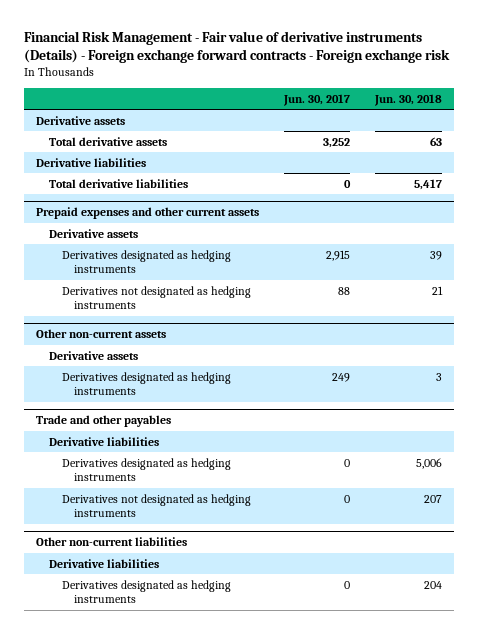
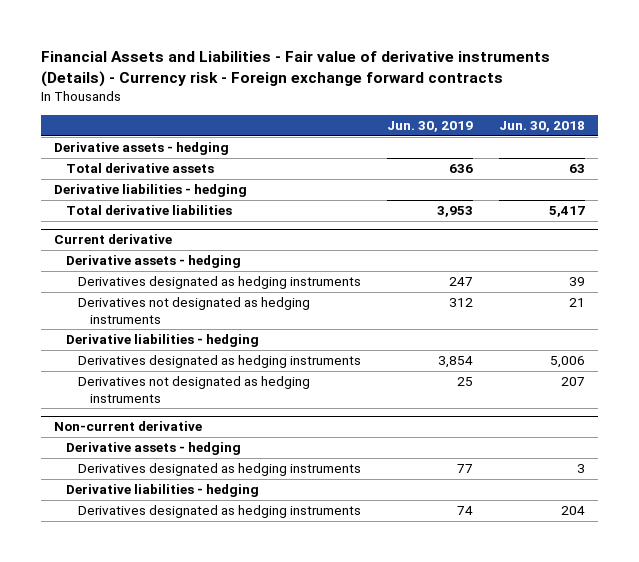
[23,31,450,64] Financial Risk Management - Fair value of derivative instruments (Details) - Foreign exchange forward contracts - Foreign exchange risk -> [41,51,551,88] Financial Assets and Liabilities - Fair value of derivative instruments (Details) - Currency risk - Foreign exchange forward contracts
[283,93,351,106] Jun. 30, 2017 -> none
none -> [386,121,473,133] Jun. 30, 2019
[36,115,126,125] Derivative assets -> [54,142,230,156] Derivative assets - hedging
[36,157,147,167] Derivative liabilities -> [54,184,248,198] Derivative liabilities - hedging
[36,207,260,220] Prepaid expenses and other current assets -> none
none -> [54,234,173,245] Current derivative
[48,228,138,238] Derivative assets -> [65,255,241,269] Derivative assets - hedging
[36,329,167,339] Other non-current assets -> none
[48,350,138,360] Derivative assets -> none
[61,371,231,396] Derivatives designated as hedging instruments -> none
[36,415,172,428] Trade and other payables -> none
[48,436,159,446] Derivative liabilities -> [65,334,259,348] Derivative liabilities - hedging
[36,537,188,547] Other non-current liabilities -> none
none -> [54,421,203,432] Non-current derivative
none -> [65,442,241,456] Derivative assets - hedging
none -> [77,463,361,477] Derivatives designated as hedging instruments
[48,558,159,568] Derivative liabilities -> [65,484,259,498] Derivative liabilities - hedging

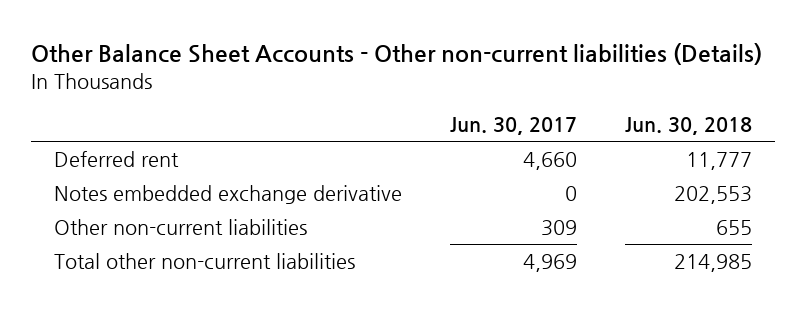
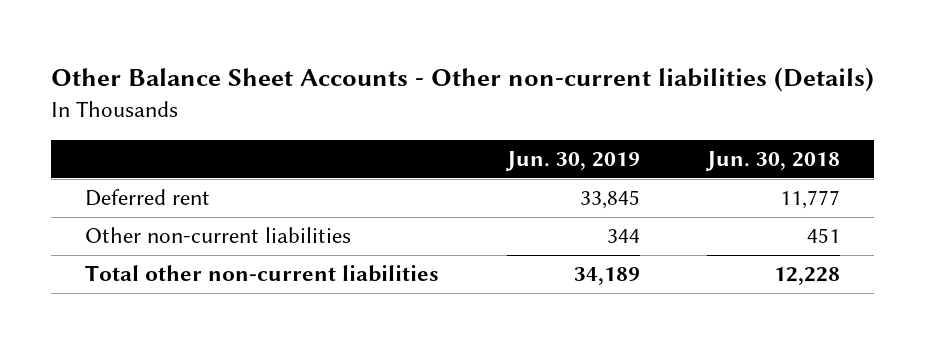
[449,117,577,136] Jun. 30, 2017 -> none
none -> [504,151,640,172] Jun. 30, 2019
[54,184,403,204] Notes embedded exchange derivative -> none
[715,219,752,235] 655 -> [807,228,841,244] 451
[673,253,752,272] 214,985 -> [774,267,841,286] 12,228

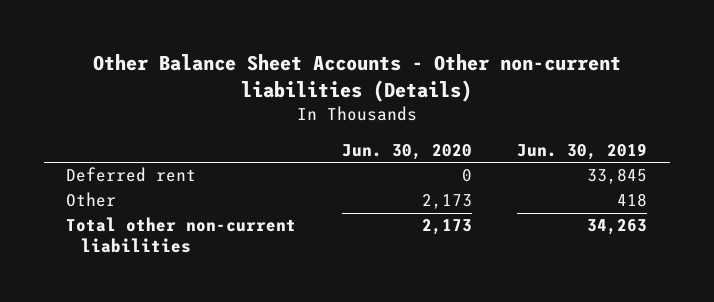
[705,151,841,172] Jun. 30, 2018 -> none
none -> [341,143,472,160] Jun. 30, 2020
[84,227,351,244] Other non-current liabilities -> [66,192,117,208] Other
[606,229,640,244] 344 -> [617,193,648,208] 418
[573,267,640,286] 34,189 -> [587,219,648,236] 34,263

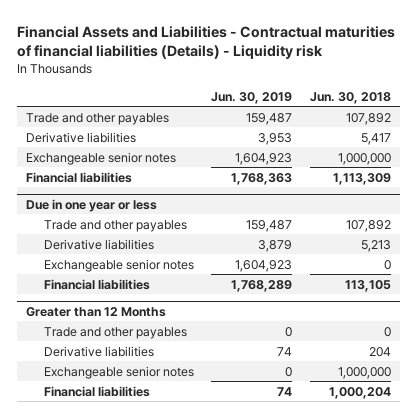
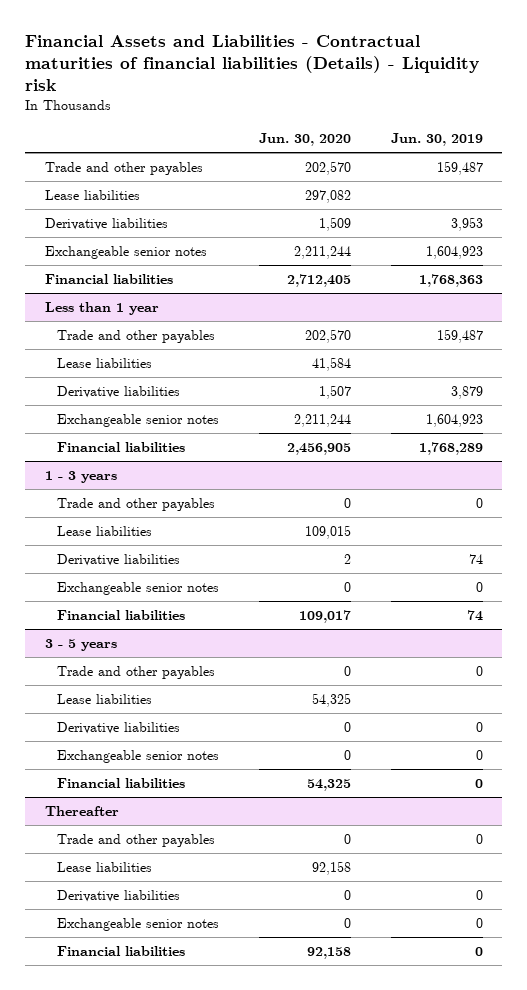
[309,91,391,104] Jun. 30, 2018 -> none
none -> [259,133,352,147] Jun. 30, 2020
none -> [44,189,140,200] Lease liabilities
[25,198,157,212] Due in one year or less -> [44,301,159,315] Less than 1 year
none -> [57,357,153,368] Lease liabilities
[25,306,166,317] Greater than 12 Months -> [44,470,117,483] 1 - 3 years
none -> [57,525,153,536] Lease liabilities
none -> [44,638,117,651] 3 - 5 years
none -> [57,665,216,679] Trade and other payables
none -> [57,693,153,704] Lease liabilities
none -> [57,721,181,734] Derivative liabilities
none -> [57,749,220,763] Exchangeable senior notes
none -> [57,777,186,788] Financial liabilities
none -> [44,805,119,816] Thereafter
none -> [57,833,216,847] Trade and other payables
none -> [57,861,153,872] Lease liabilities
none -> [57,889,181,902] Derivative liabilities
none -> [57,917,220,931] Exchangeable senior notes
none -> [57,945,186,956] Financial liabilities

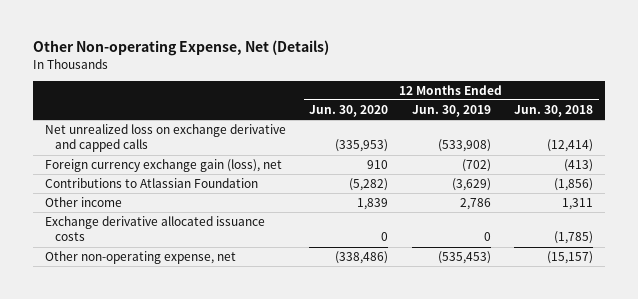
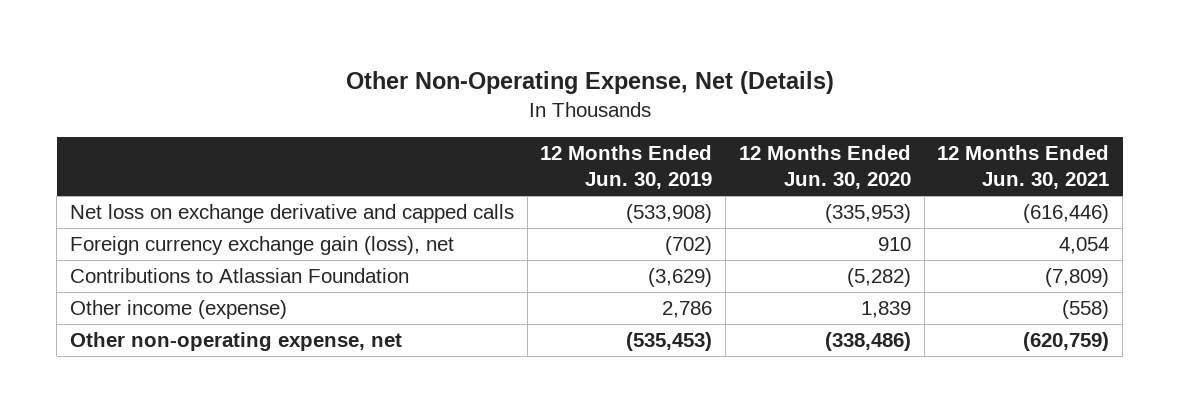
[33,40,330,57] Other Non-operating Expense, Net (Details) -> [345,70,834,94] Other Non-Operating Expense, Net (Details)
[514,104,594,117] Jun. 30, 2018 -> none
none -> [937,145,1110,190] 12 Months Ended Jun. 30, 2021
[45,123,287,153] Net unrealized loss on exchange derivative and capped calls -> [69,204,514,224] Net loss on exchange derivative and capped calls
[45,215,266,242] Exchange derivative allocated issuance costs -> none
[45,196,123,207] Other income -> [69,300,287,320] Other income (expense)

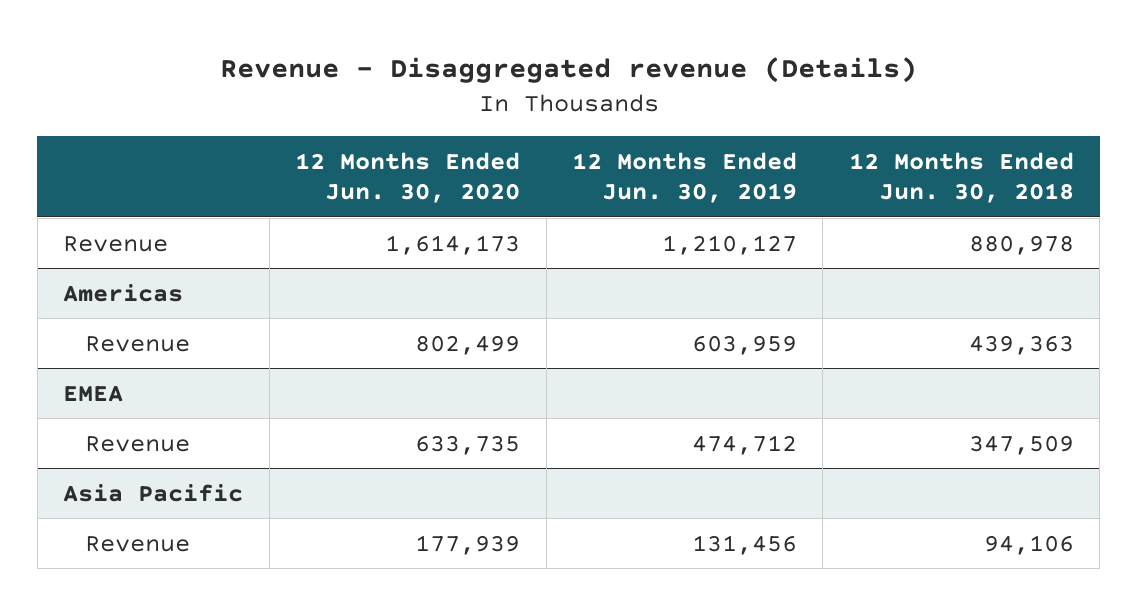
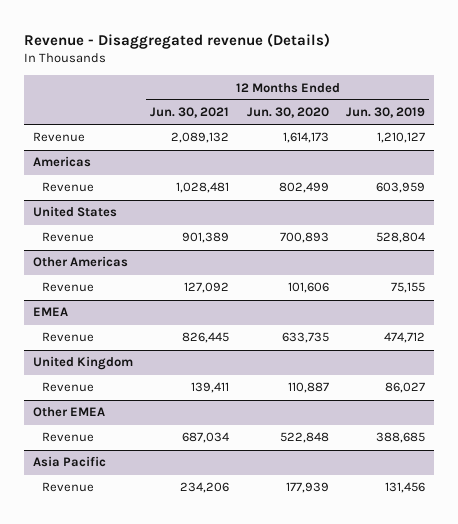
[848,151,1074,204] 12 Months Ended Jun. 30, 2018 -> none
none -> [150,107,230,119] Jun. 30, 2021
none -> [33,206,118,218] United States
none -> [42,232,95,243] Revenue
none -> [33,256,129,268] Other Americas
none -> [42,282,95,293] Revenue
none -> [33,356,134,371] United Kingdom
none -> [42,382,95,393] Revenue
none -> [33,407,106,418] Other EMEA
none -> [42,432,95,443] Revenue

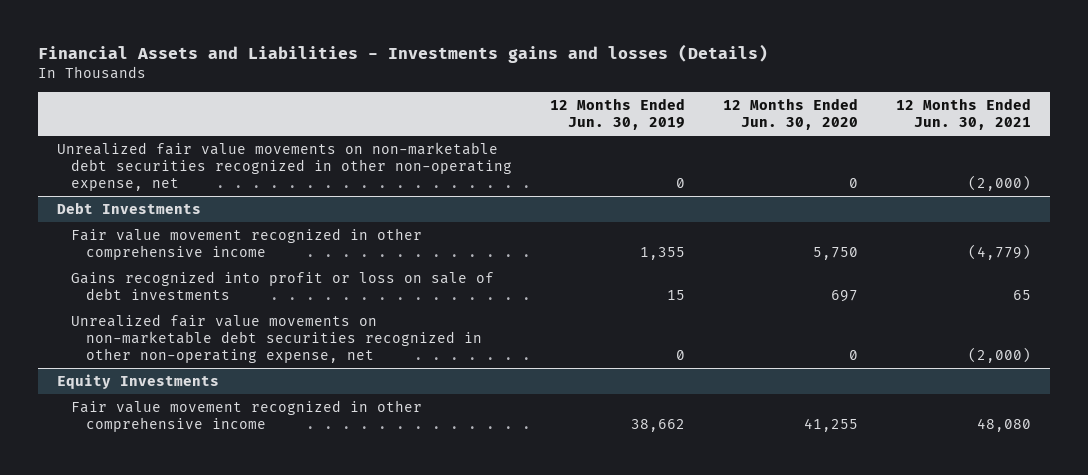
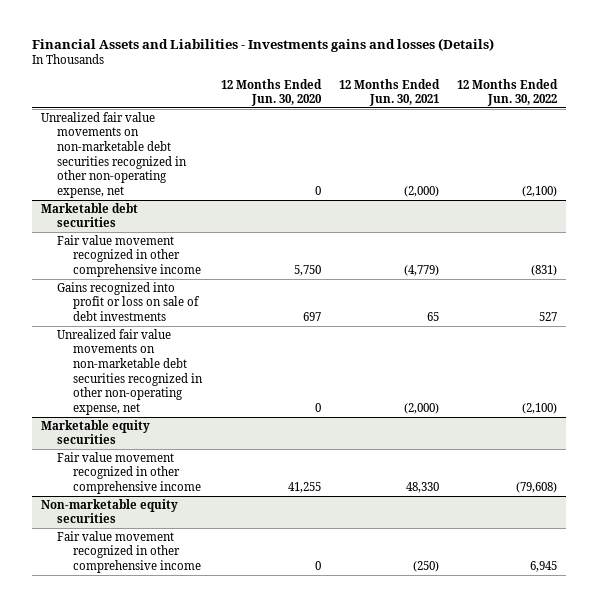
[550,98,686,131] 12 Months Ended Jun. 30, 2019 -> none
none -> [457,78,559,107] 12 Months Ended Jun. 30, 2022
[56,201,201,214] Debt Investments -> [40,202,138,228] Marketable debt securities
[56,373,219,389] Equity Investments -> none
none -> [40,419,150,445] Marketable equity securities
[977,417,1032,432] 48,080 -> [405,482,439,494] 48,330
none -> [40,498,178,524] Non-marketable equity securities
none -> [56,530,202,574] Fair value movement recognized in other comprehensive income

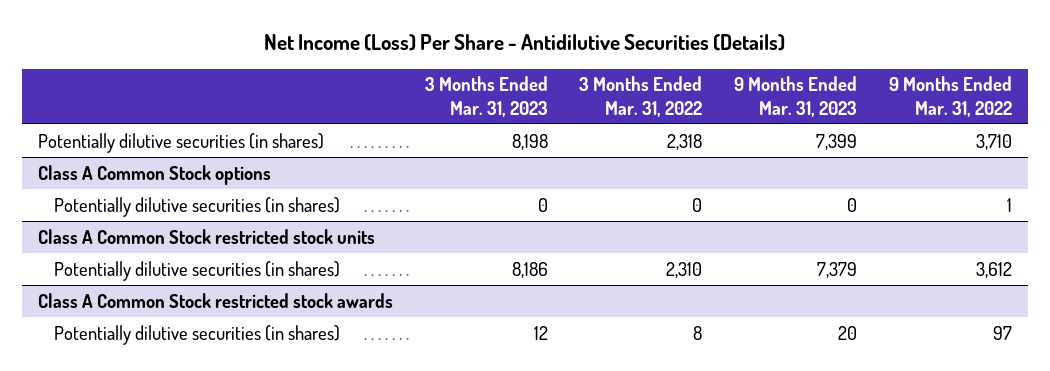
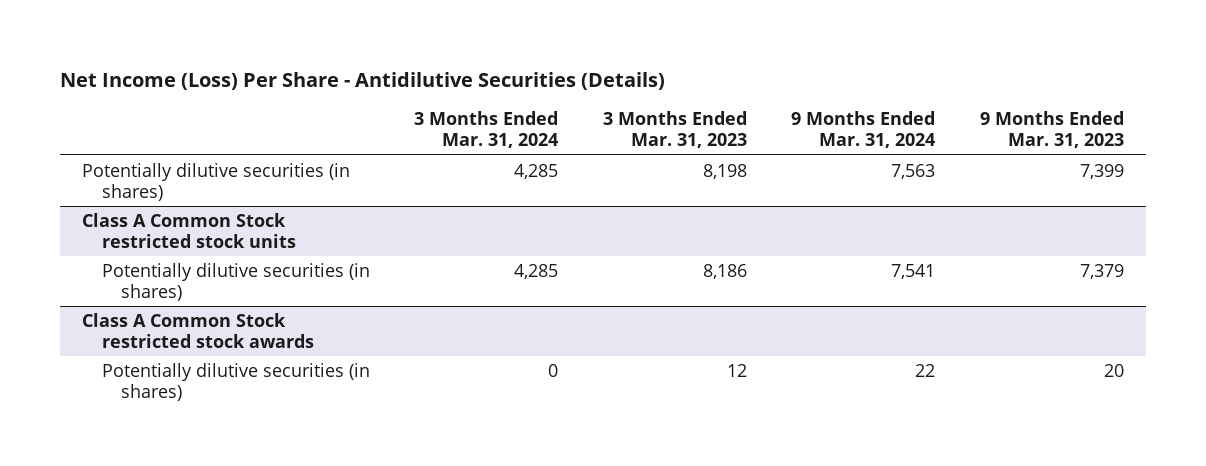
[579,76,703,117] 3 Months Ended Mar. 31, 2022 -> none
[888,76,1012,117] 9 Months Ended Mar. 31, 2022 -> none
none -> [414,111,559,149] 3 Months Ended Mar. 31, 2024
none -> [791,111,936,149] 9 Months Ended Mar. 31, 2024
[37,164,271,185] Class A Common Stock options -> none
[53,196,340,217] Potentially dilutive securities (in shares) -> none

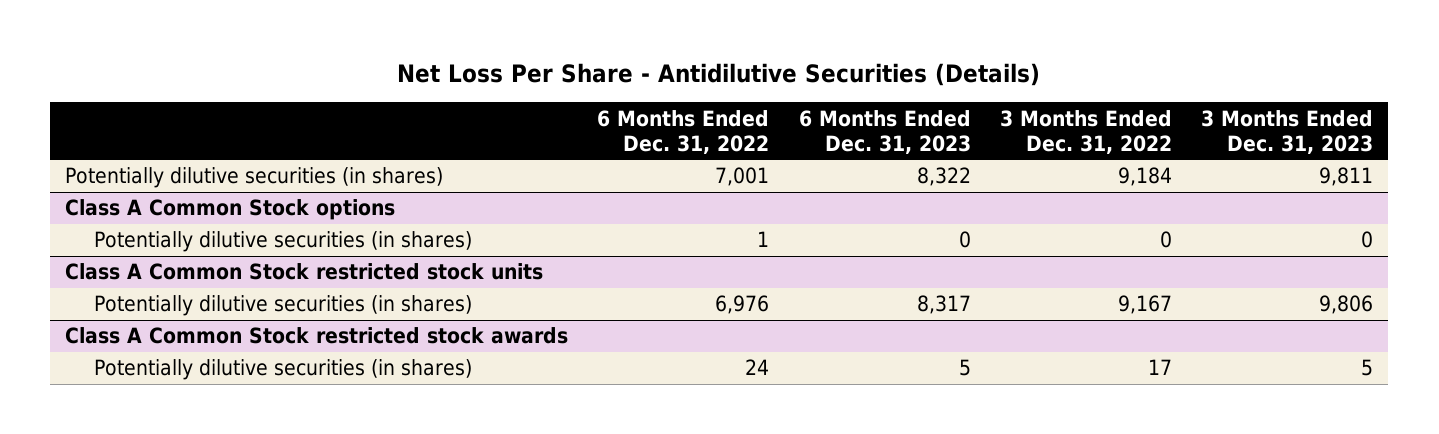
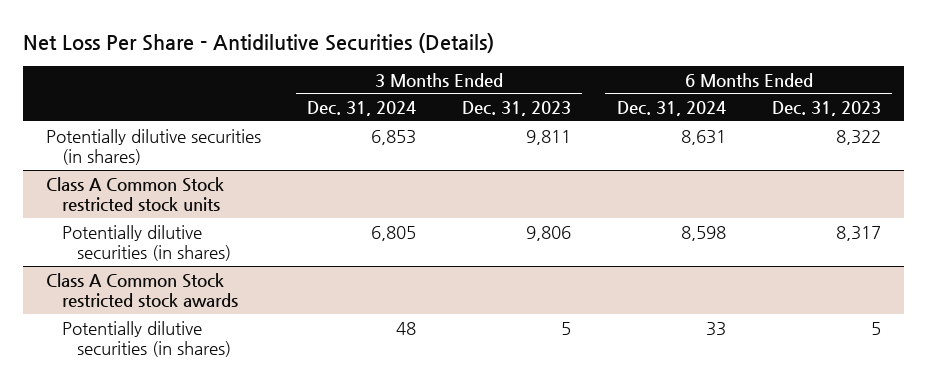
[597,109,770,154] 6 Months Ended Dec. 31, 2022 -> none
[1000,109,1173,154] 3 Months Ended Dec. 31, 2022 -> none
none -> [307,101,417,117] Dec. 31, 2024
none -> [616,101,726,117] Dec. 31, 2024
[65,199,396,221] Class A Common Stock options -> none
[93,231,472,253] Potentially dilutive securities (in shares) -> none

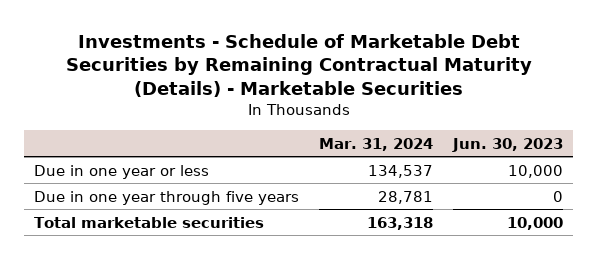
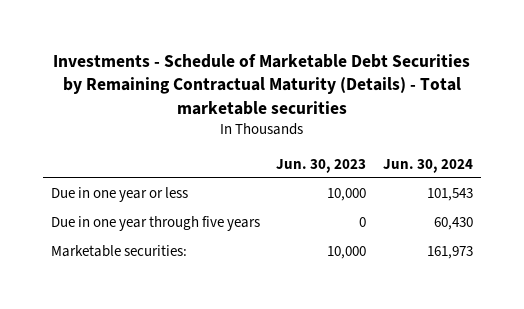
[65,33,532,97] Investments - Schedule of Marketable Debt Securities by Remaining Contractual Maturity (Details) - Marketable Securities -> [52,53,470,115] Investments - Schedule of Marketable Debt Securities by Remaining Contractual Maturity (Details) - Total marketable securities
[319,137,434,151] Mar. 31, 2024 -> none
none -> [382,158,473,173] Jun. 30, 2024
[34,216,265,228] Total marketable securities -> [51,245,188,258] Marketable securities:

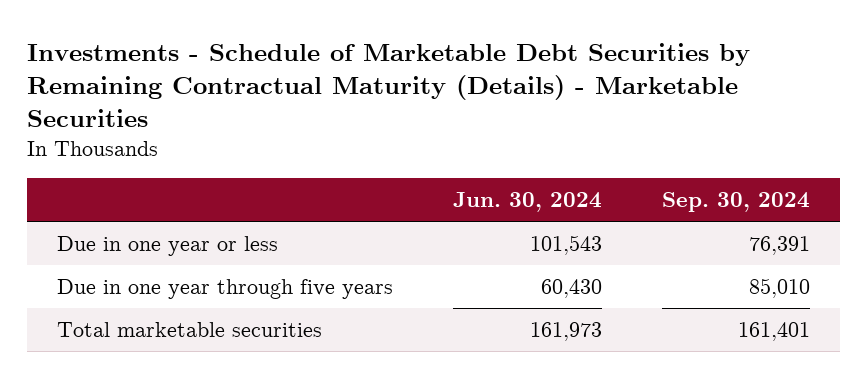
[52,53,470,115] Investments - Schedule of Marketable Debt Securities by Remaining Contractual Maturity (Details) - Total marketable securities -> [27,42,751,128] Investments - Schedule of Marketable Debt Securities by Remaining Contractual Maturity (Details) - Marketable Securities
[276,158,367,173] Jun. 30, 2023 -> none
none -> [661,191,810,212] Sep. 30, 2024
[51,245,188,258] Marketable securities: -> [57,322,323,338] Total marketable securities

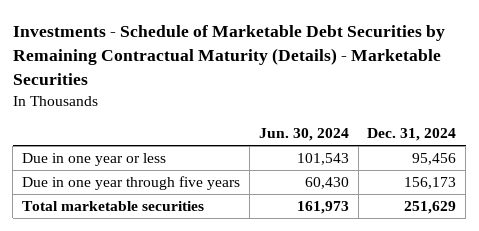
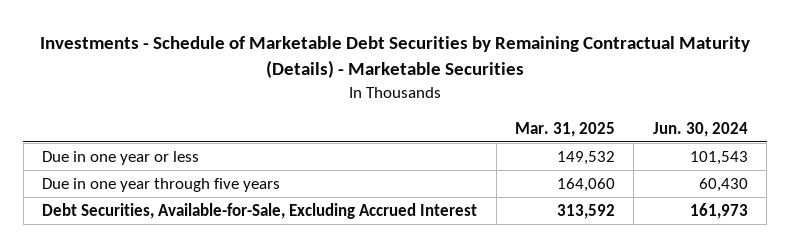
[367,127,457,141] Dec. 31, 2024 -> none
none -> [515,121,616,137] Mar. 31, 2025
[22,201,205,212] Total marketable securities -> [42,203,478,220] Debt Securities, Available-for-Sale, Excluding Accrued Interest

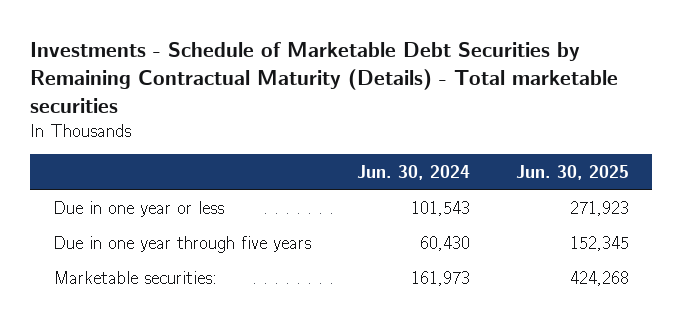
[40,36,751,79] Investments - Schedule of Marketable Debt Securities by Remaining Contractual Maturity (Details) - Marketable Securities -> [29,42,618,113] Investments - Schedule of Marketable Debt Securities by Remaining Contractual Maturity (Details) - Total marketable securities
[515,121,616,137] Mar. 31, 2025 -> none
none -> [516,164,630,180] Jun. 30, 2025
[42,203,478,220] Debt Securities, Available-for-Sale, Excluding Accrued Interest -> [52,270,217,284] Marketable securities:

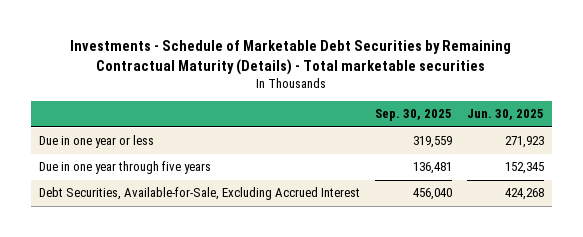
[357,164,471,180] Jun. 30, 2024 -> none
none -> [374,109,452,122] Sep. 30, 2025
[52,270,217,284] Marketable securities: -> [38,187,360,201] Debt Securities, Available-for-Sale, Excluding Accrued Interest

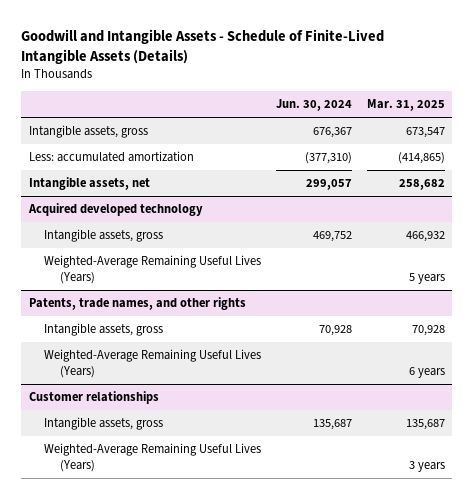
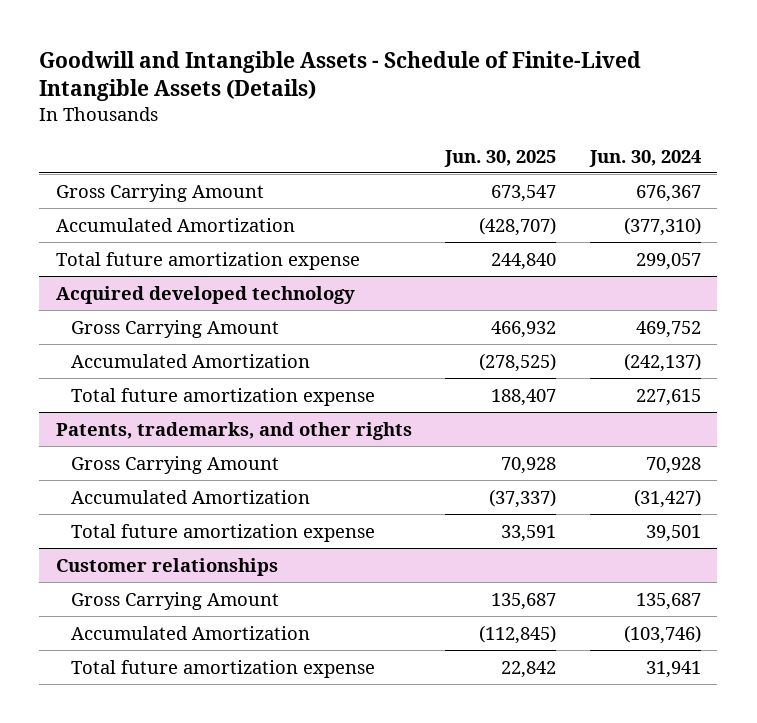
[367,99,446,112] Mar. 31, 2025 -> none
none -> [444,149,557,167] Jun. 30, 2025
[28,125,148,139] Intangible assets, gross -> [55,183,264,202] Gross Carrying Amount
[28,151,194,163] Less: accumulated amortization -> [55,217,295,232] Accumulated Amortization
[28,177,150,191] Intangible assets, net -> [55,251,360,270] Total future amortization expense
[44,255,262,285] Weighted-Average Remaining Useful Lives (Years) -> none
[44,349,262,379] Weighted-Average Remaining Useful Lives (Years) -> none
[44,229,164,243] Intangible assets, gross -> [70,319,279,338] Gross Carrying Amount
none -> [70,353,310,368] Accumulated Amortization
none -> [70,387,375,406] Total future amortization expense
[28,297,246,311] Patents, trade names, and other rights -> [55,421,412,440] Patents, trademarks, and other rights
[44,323,164,337] Intangible assets, gross -> [70,455,279,474] Gross Carrying Amount
none -> [70,489,310,504] Accumulated Amortization
none -> [70,523,375,542] Total future amortization expense
[44,443,262,473] Weighted-Average Remaining Useful Lives (Years) -> none
[44,417,164,431] Intangible assets, gross -> [70,591,279,610] Gross Carrying Amount
none -> [70,625,310,640] Accumulated Amortization
none -> [70,659,375,678] Total future amortization expense

